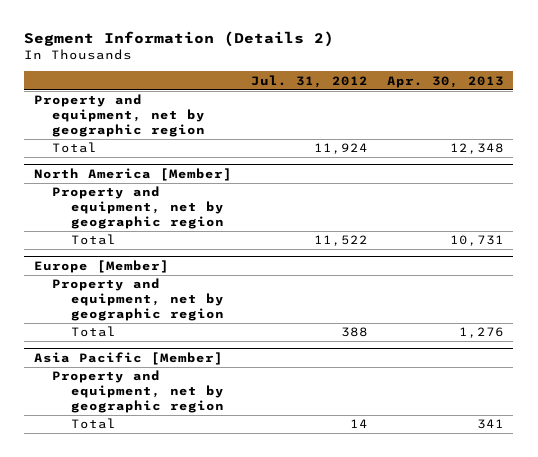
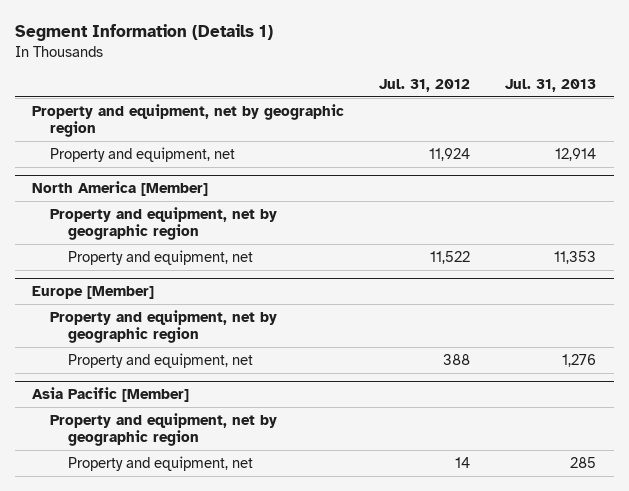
[24,31,335,48] Segment Information (Details 2) -> [14,24,273,42] Segment Information (Details 1)
[386,75,504,88] Apr. 30, 2013 -> none
none -> [505,79,597,93] Jul. 31, 2013
[52,142,98,154] Total -> [50,146,236,162] Property and equipment, net
[70,234,116,246] Total -> [67,249,253,265] Property and equipment, net
[70,326,116,338] Total -> [67,352,253,368] Property and equipment, net
[70,418,116,430] Total -> [67,455,253,471] Property and equipment, net

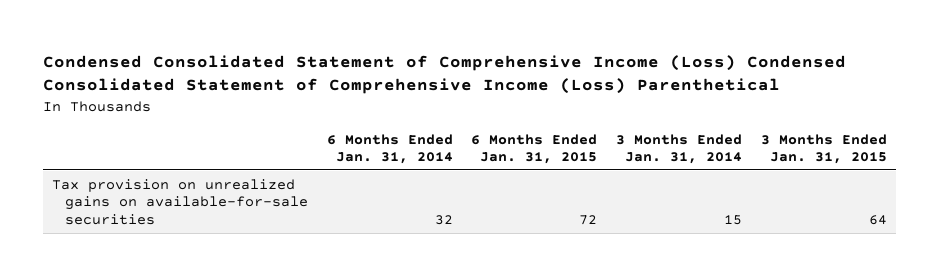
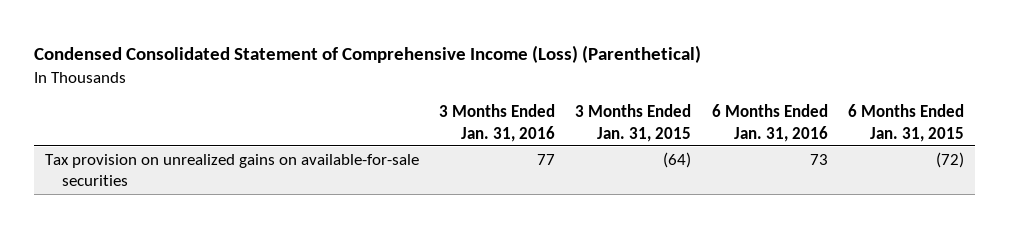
[43,54,847,95] Condensed Consolidated Statement of Comprehensive Income (Loss) Condensed Consolidated Statement of Comprehensive Income (Loss) Parenthetical -> [34,45,702,64] Condensed Consolidated Statement of Comprehensive Income (Loss) (Parenthetical)
[326,133,453,165] 6 Months Ended Jan. 31, 2014 -> none
[615,133,742,165] 3 Months Ended Jan. 31, 2014 -> none
none -> [438,104,555,142] 3 Months Ended Jan. 31, 2016
none -> [711,104,828,142] 6 Months Ended Jan. 31, 2016
[579,215,598,226] 72 -> [936,152,965,169] (72)
[868,215,887,226] 64 -> [663,152,692,169] (64)

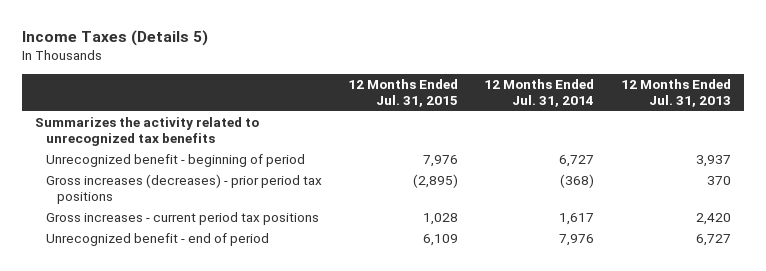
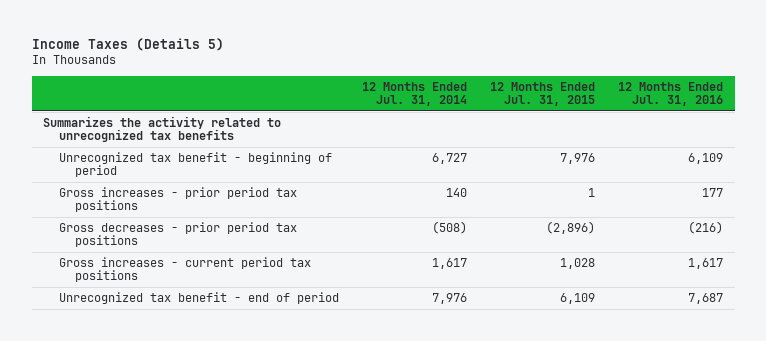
[620,79,731,107] 12 Months Ended Jul. 31, 2013 -> none
none -> [618,81,724,107] 12 Months Ended Jul. 31, 2016
[45,154,305,168] Unrecognized benefit - beginning of period -> [59,151,333,178] Unrecognized tax benefit - beginning of period
[45,174,322,204] Gross increases (decreases) - prior period tax positions -> [59,186,298,213] Gross increases - prior period tax positions
[413,174,459,189] (2,895) -> [588,187,596,197] 1
[560,174,595,189] (368) -> [446,187,468,197] 140
none -> [59,221,298,248] Gross decreases - prior period tax positions
[45,233,269,247] Unrecognized benefit - end of period -> [59,291,340,304] Unrecognized tax benefit - end of period

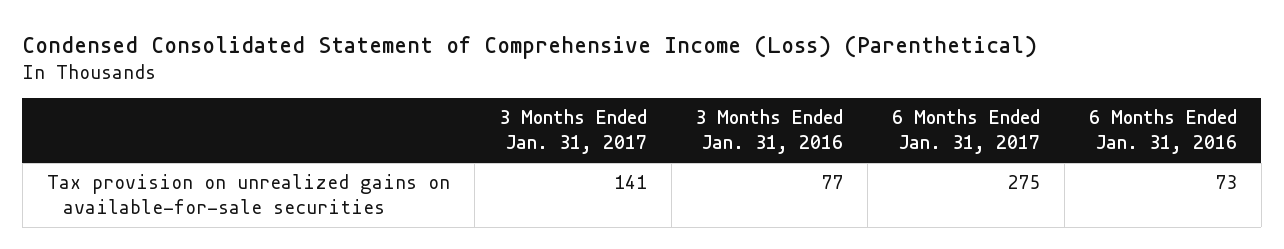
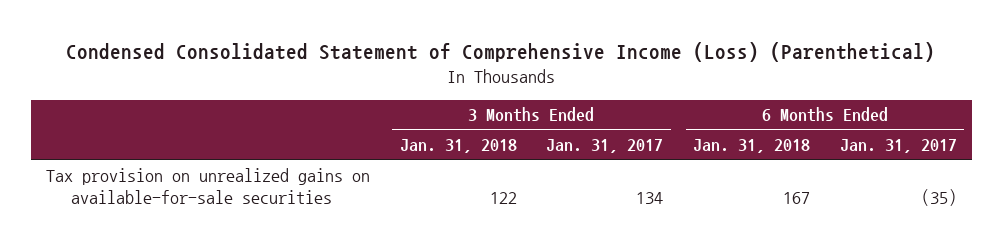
[695,109,844,155] 3 Months Ended Jan. 31, 2016 -> none
[1089,109,1238,155] 6 Months Ended Jan. 31, 2016 -> none
none -> [399,139,517,154] Jan. 31, 2018
none -> [693,139,811,154] Jan. 31, 2018
[613,175,647,190] 141 -> [636,192,664,205] 134
[1007,175,1041,190] 275 -> [920,189,957,207] (35)

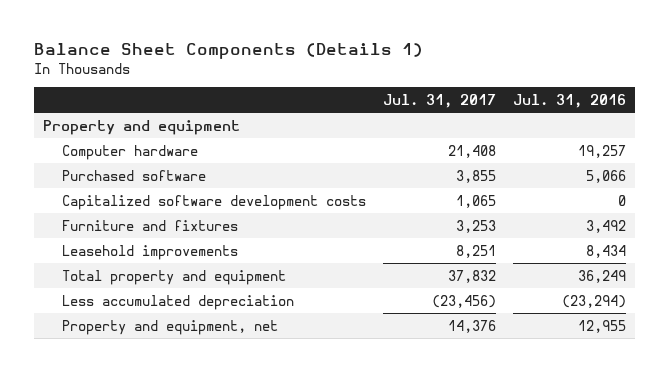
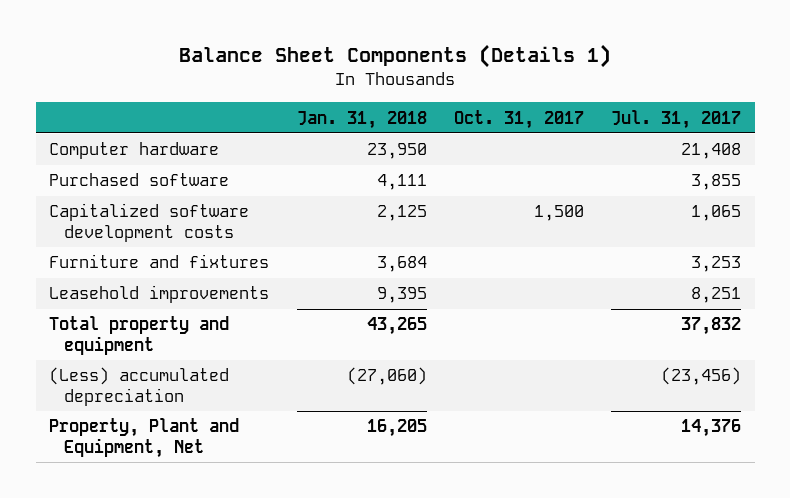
[513,93,627,108] Jul. 31, 2016 -> none
none -> [296,110,427,129] Jan. 31, 2018
none -> [453,109,584,129] Oct. 31, 2017
[43,119,241,135] Property and equipment -> none
[61,294,294,310] Less accumulated depreciation -> [49,367,230,407] (Less) accumulated depreciation
[61,319,278,335] Property and equipment, net -> [49,418,240,459] Property, Plant and Equipment, Net

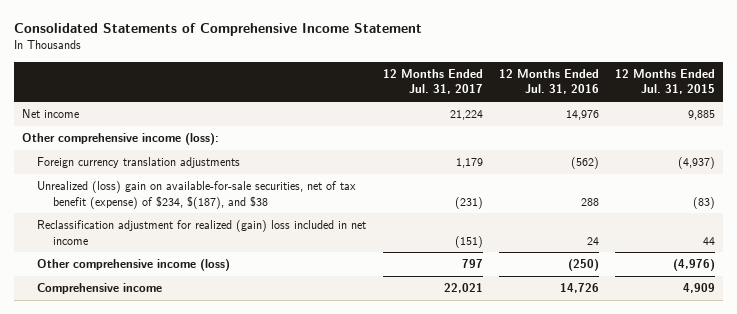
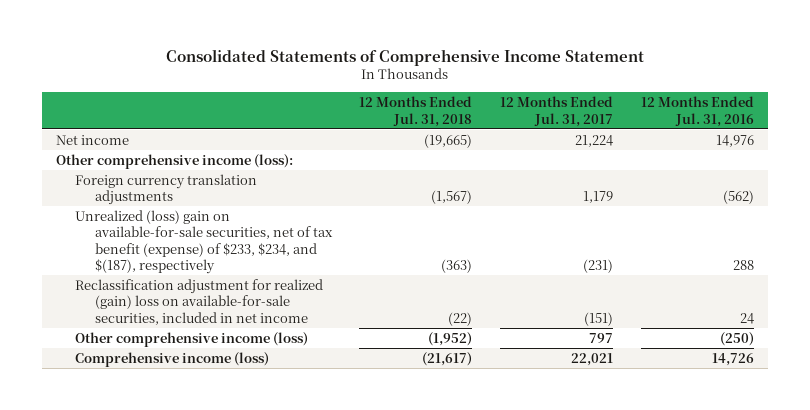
[615,68,716,95] 12 Months Ended Jul. 31, 2015 -> none
none -> [359,96,473,127] 12 Months Ended Jul. 31, 2018
[37,181,357,209] Unrealized (loss) gain on available-for-sale securities, net of tax benefit (expense) of $234, $(187), and $38 -> [75,209,333,275] Unrealized (loss) gain on available-for-sale securities, net of tax benefit (expense) of $233, $234, and $(187), respectively
[37,220,367,245] Reclassification adjustment for realized (gain) loss included in net income -> [75,278,324,325] Reclassification adjustment for realized (gain) loss on available-for-sale securities, included in net income
[37,283,163,295] Comprehensive income -> [75,351,270,367] Comprehensive income (loss)

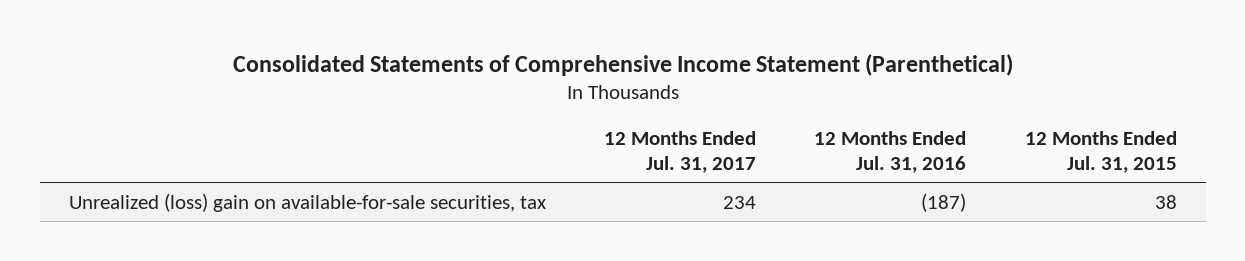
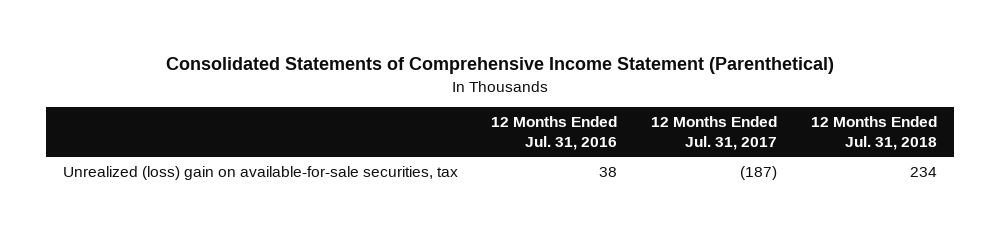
[1024,131,1177,174] 12 Months Ended Jul. 31, 2015 -> none
none -> [810,115,937,151] 12 Months Ended Jul. 31, 2018
[723,195,757,209] 234 -> [740,165,778,180] (187)
[921,192,967,212] (187) -> [599,166,618,177] 38

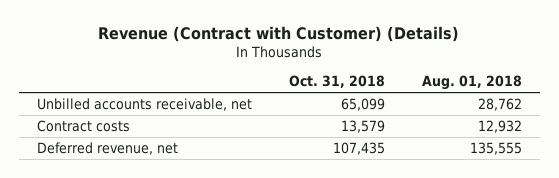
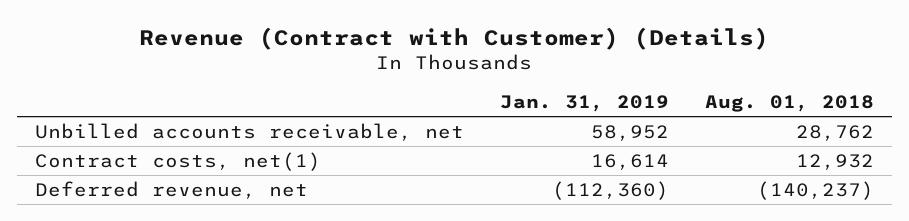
[288,75,385,89] Oct. 31, 2018 -> none
none -> [499,95,669,113] Jan. 31, 2019
[37,119,131,132] Contract costs -> [34,151,321,171] Contract costs, net(1)
[469,141,522,155] 135,555 -> [757,180,875,200] (140,237)

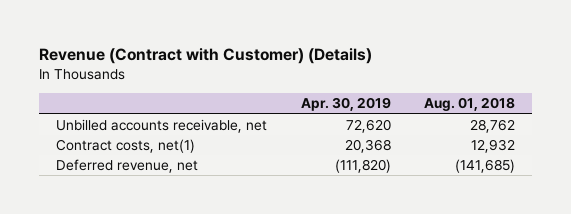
[499,95,669,113] Jan. 31, 2019 -> none
none -> [300,97,391,112] Apr. 30, 2019
[757,180,875,200] (140,237) -> [455,159,516,174] (141,685)

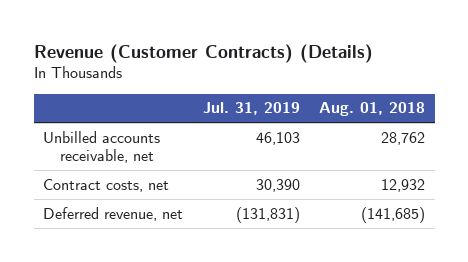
[38,48,372,65] Revenue (Contract with Customer) (Details) -> [33,43,373,63] Revenue (Customer Contracts) (Details)
[300,97,391,112] Apr. 30, 2019 -> none
none -> [202,102,300,116] Jul. 31, 2019
[55,139,195,154] Contract costs, net(1) -> [43,178,170,192] Contract costs, net

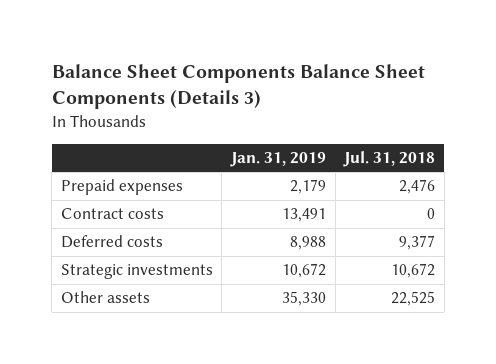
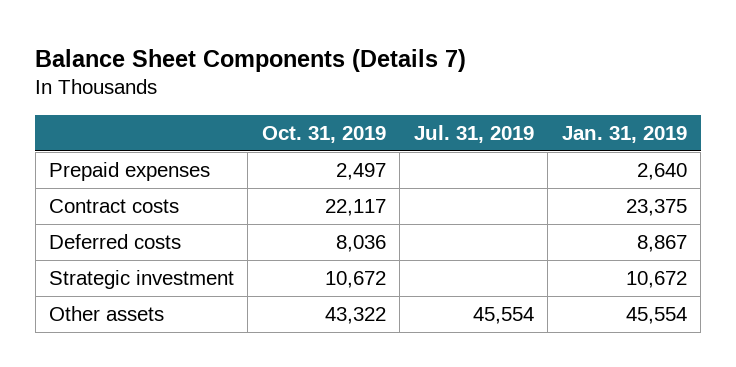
[51,63,425,109] Balance Sheet Components Balance Sheet Components (Details 3) -> [35,48,467,72] Balance Sheet Components (Details 7)
[343,150,436,167] Jul. 31, 2018 -> none
none -> [261,125,386,143] Oct. 31, 2019
none -> [413,124,534,143] Jul. 31, 2019
[289,179,326,195] 2,179 -> [636,163,687,181] 2,640
[281,208,326,223] 13,491 -> [625,199,687,217] 23,375
[289,236,326,251] 8,988 -> [636,235,687,253] 8,867
[60,264,213,280] Strategic investments -> [48,270,234,290] Strategic investment
[281,291,326,307] 35,330 -> [625,307,687,325] 45,554

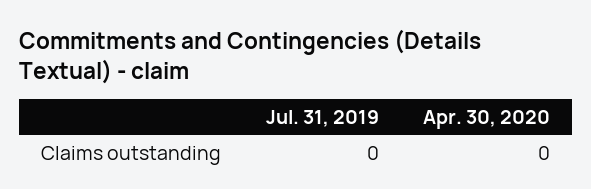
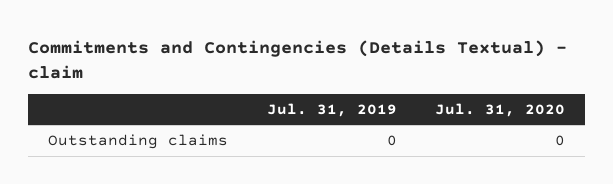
[422,109,550,129] Apr. 30, 2020 -> none
none -> [435,102,566,117] Jul. 31, 2020
[41,145,222,165] Claims outstanding -> [47,134,228,150] Outstanding claims

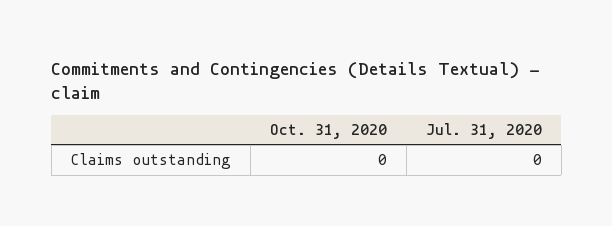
[266,102,397,117] Jul. 31, 2019 -> none
none -> [270,123,388,139] Oct. 31, 2020
[47,134,228,150] Outstanding claims -> [70,153,232,170] Claims outstanding

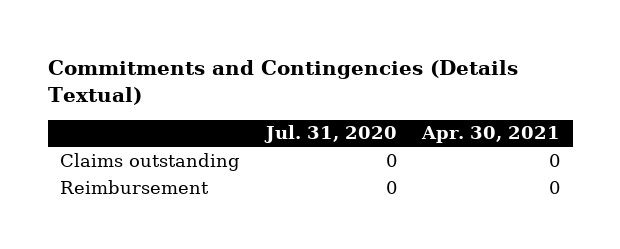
[51,62,541,100] Commitments and Contingencies (Details Textual) - claim -> [47,59,518,106] Commitments and Contingencies (Details Textual)
[270,123,388,139] Oct. 31, 2020 -> none
none -> [421,126,561,144] Apr. 30, 2021
none -> [60,179,210,194] Reimbursement

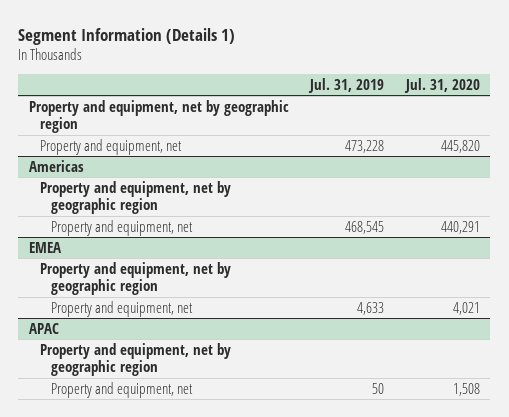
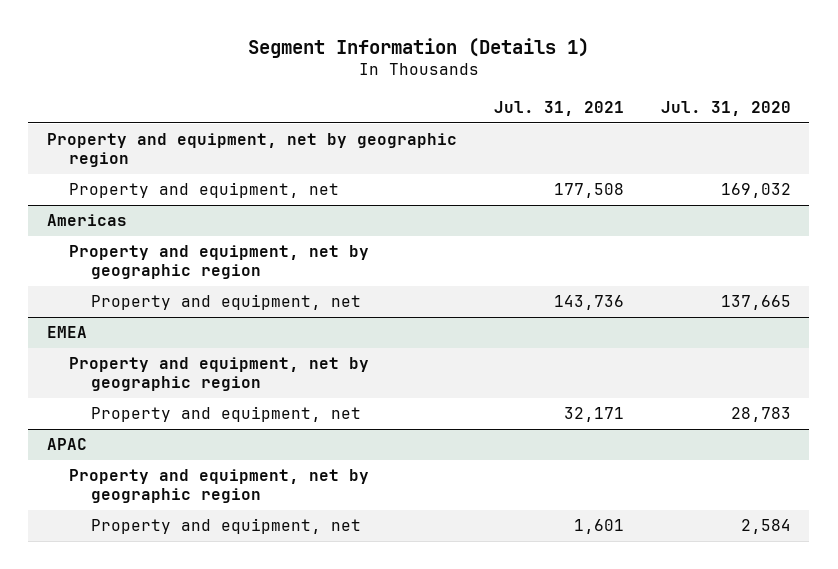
[308,77,385,93] Jul. 31, 2019 -> none
none -> [493,101,624,117] Jul. 31, 2021
[440,139,480,153] 445,820 -> [720,183,791,199] 169,032
[440,220,480,234] 440,291 -> [720,295,791,311] 137,665
[452,301,480,315] 4,021 -> [730,407,791,423] 28,783
[452,382,480,396] 1,508 -> [740,519,791,535] 2,584

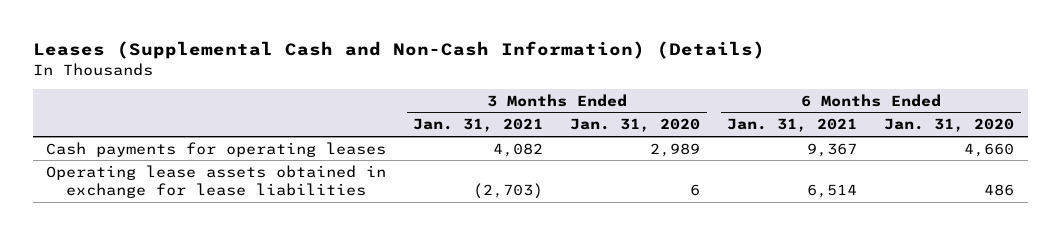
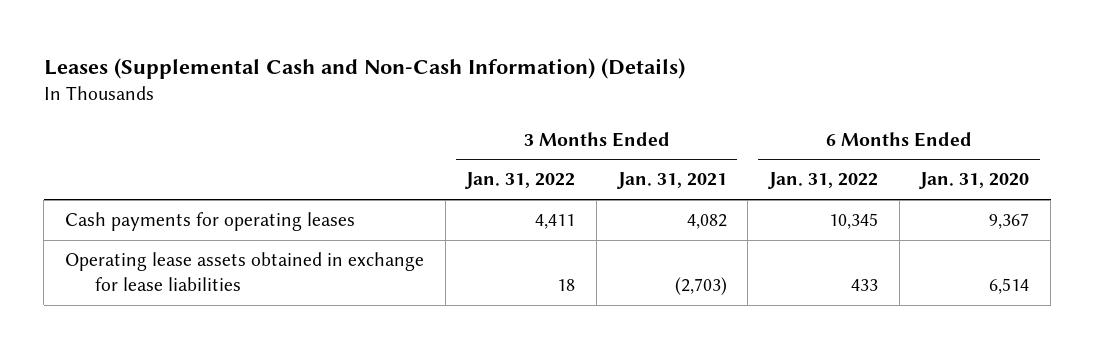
[570,118,701,133] Jan. 31, 2020 -> none
[727,118,858,133] Jan. 31, 2021 -> none
none -> [465,172,576,190] Jan. 31, 2022
none -> [768,172,879,190] Jan. 31, 2022
[964,142,1015,157] 4,660 -> [989,213,1030,230] 9,367
[984,184,1015,197] 486 -> [989,277,1030,294] 6,514

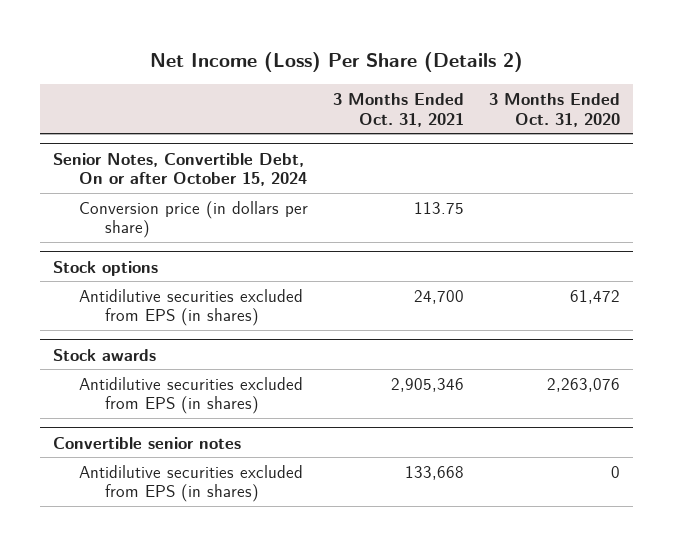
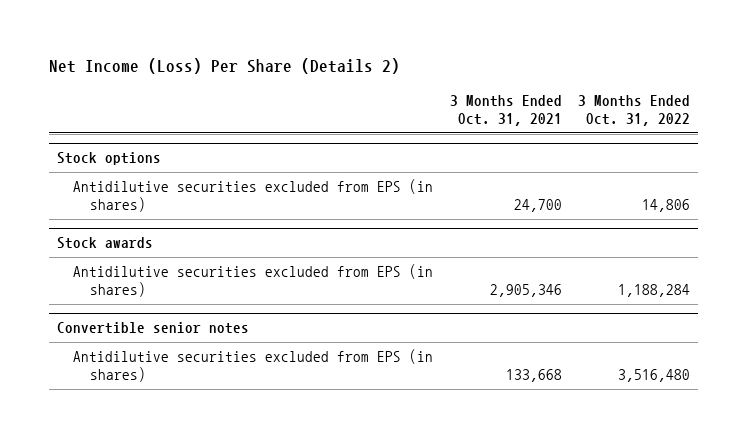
[489,92,621,127] 3 Months Ended Oct. 31, 2020 -> none
none -> [577,94,690,127] 3 Months Ended Oct. 31, 2022
[52,152,308,187] Senior Notes, Convertible Debt, On or after October 15, 2024 -> none
[79,200,309,239] Conversion price (in dollars per share) -> none

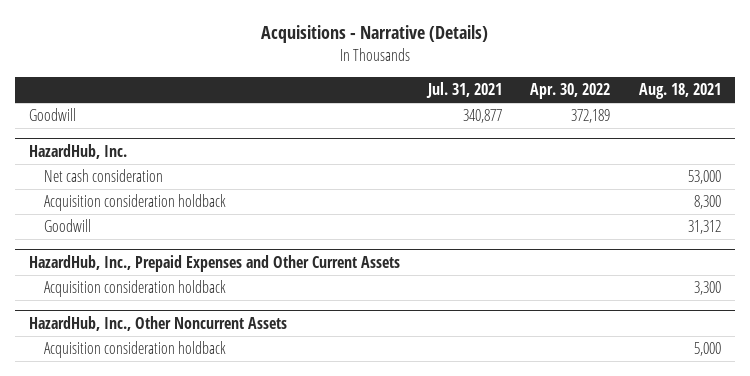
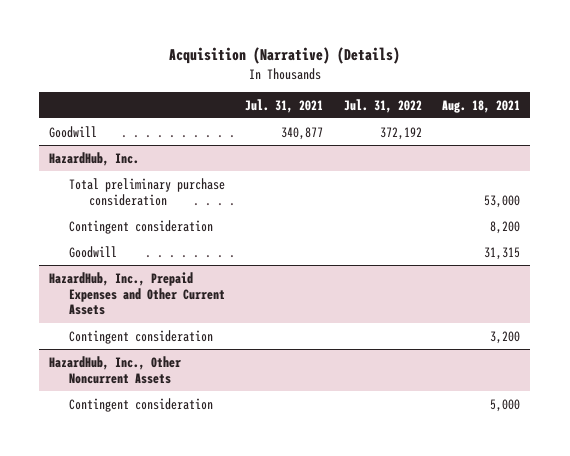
[260,25,488,44] Acquisitions - Narrative (Details) -> [168,47,400,65] Acquisition (Narrative) (Details)
[530,82,611,99] Apr. 30, 2022 -> none
none -> [343,98,422,113] Jul. 31, 2022
[43,169,163,183] Net cash consideration -> [68,177,225,206] Total preliminary purchase consideration
[43,194,226,212] Acquisition consideration holdback -> [68,219,213,234] Contingent consideration
[693,195,721,210] 8,300 -> [490,220,521,234] 8,200
[687,220,721,235] 31,312 -> [484,246,521,260] 31,315
[43,280,226,298] Acquisition consideration holdback -> [68,329,213,344] Contingent consideration
[693,281,721,296] 3,300 -> [490,330,521,344] 3,200
[43,341,226,359] Acquisition consideration holdback -> [68,397,213,412] Contingent consideration

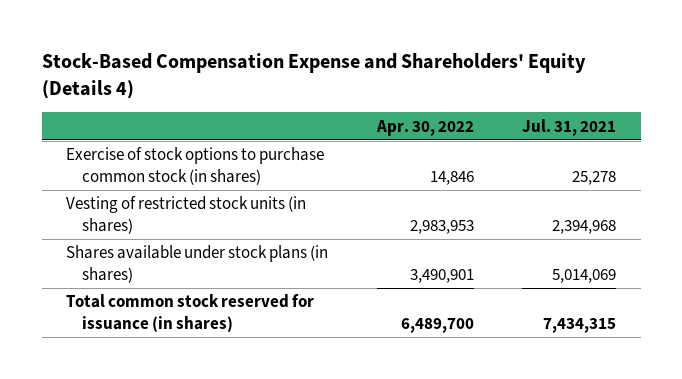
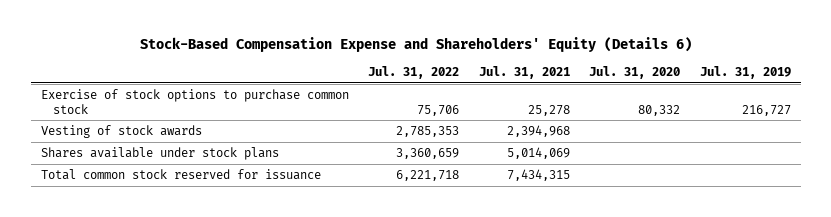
[41,53,586,100] Stock-Based Compensation Expense and Shareholders' Equity (Details 4) -> [139,37,692,53] Stock-Based Compensation Expense and Shareholders' Equity (Details 6)
[375,119,474,136] Apr. 30, 2022 -> none
none -> [368,66,460,80] Jul. 31, 2022
none -> [589,66,681,80] Jul. 31, 2020
none -> [699,66,791,80] Jul. 31, 2019
[66,147,325,186] Exercise of stock options to purchase common stock (in shares) -> [40,88,349,114] Exercise of stock options to purchase common stock
[66,196,307,235] Vesting of restricted stock units (in shares) -> [40,124,202,138] Vesting of stock awards
[66,245,329,284] Shares available under stock plans (in shares) -> [40,146,279,160] Shares available under stock plans
[66,294,315,333] Total common stock reserved for issuance (in shares) -> [40,168,321,180] Total common stock reserved for issuance

